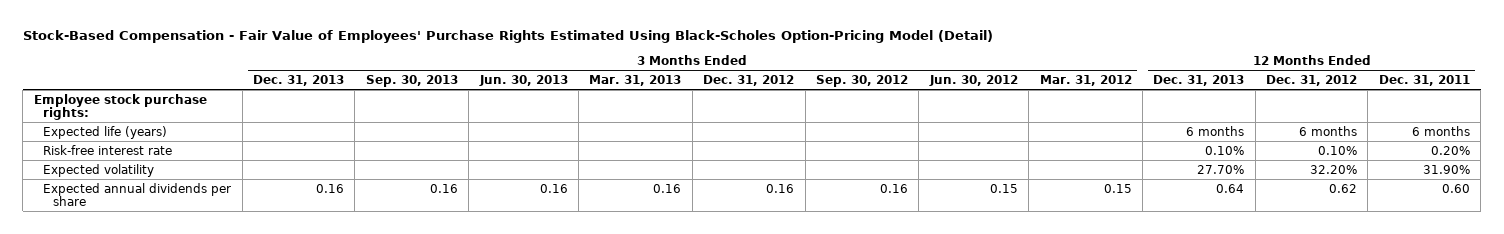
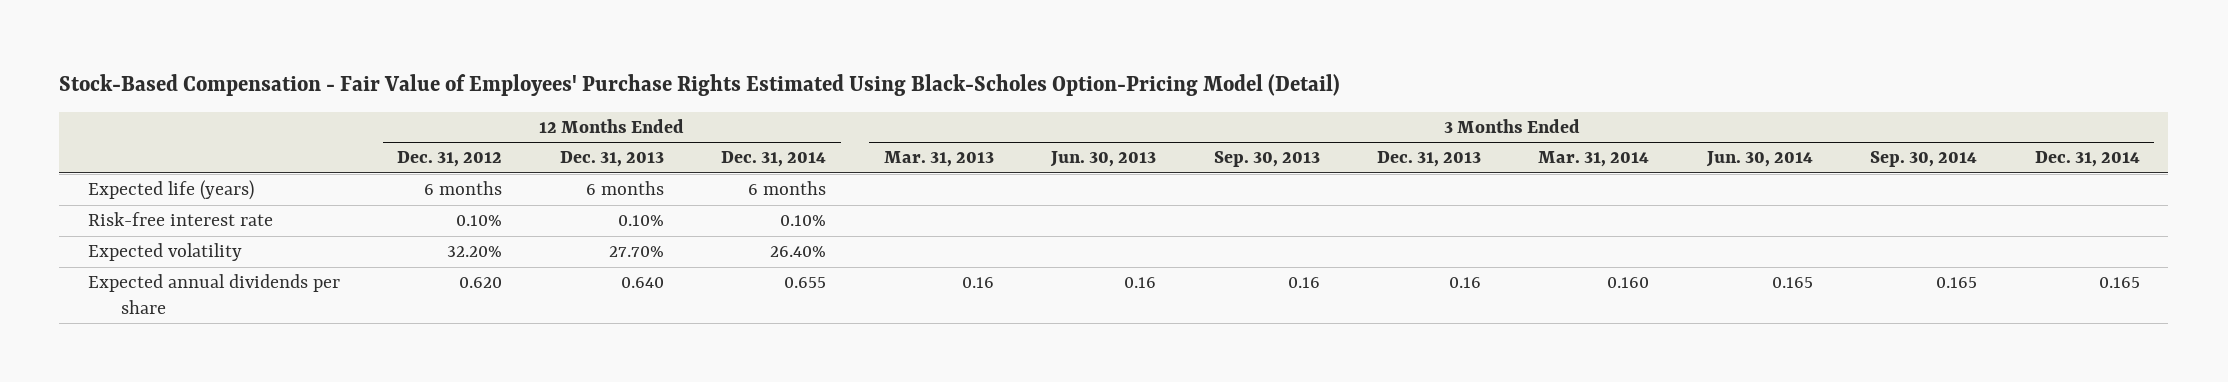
[703,74,795,86] Dec. 31, 2012 -> none
[815,74,908,87] Sep. 30, 2012 -> none
[928,74,1018,86] Jun. 30, 2012 -> none
[1039,74,1132,86] Mar. 31, 2012 -> none
[1378,74,1470,86] Dec. 31, 2011 -> none
none -> [721,151,827,168] Dec. 31, 2014
none -> [1538,151,1650,168] Mar. 31, 2014
none -> [1705,151,1813,168] Jun. 30, 2014
none -> [1870,151,1978,168] Sep. 30, 2014
none -> [2034,151,2140,168] Dec. 31, 2014
[33,93,207,120] Employee stock purchase rights: -> none
[1216,183,1245,193] 0.64 -> [620,277,664,289] 0.640
[1329,183,1358,193] 0.62 -> [459,277,503,289] 0.620

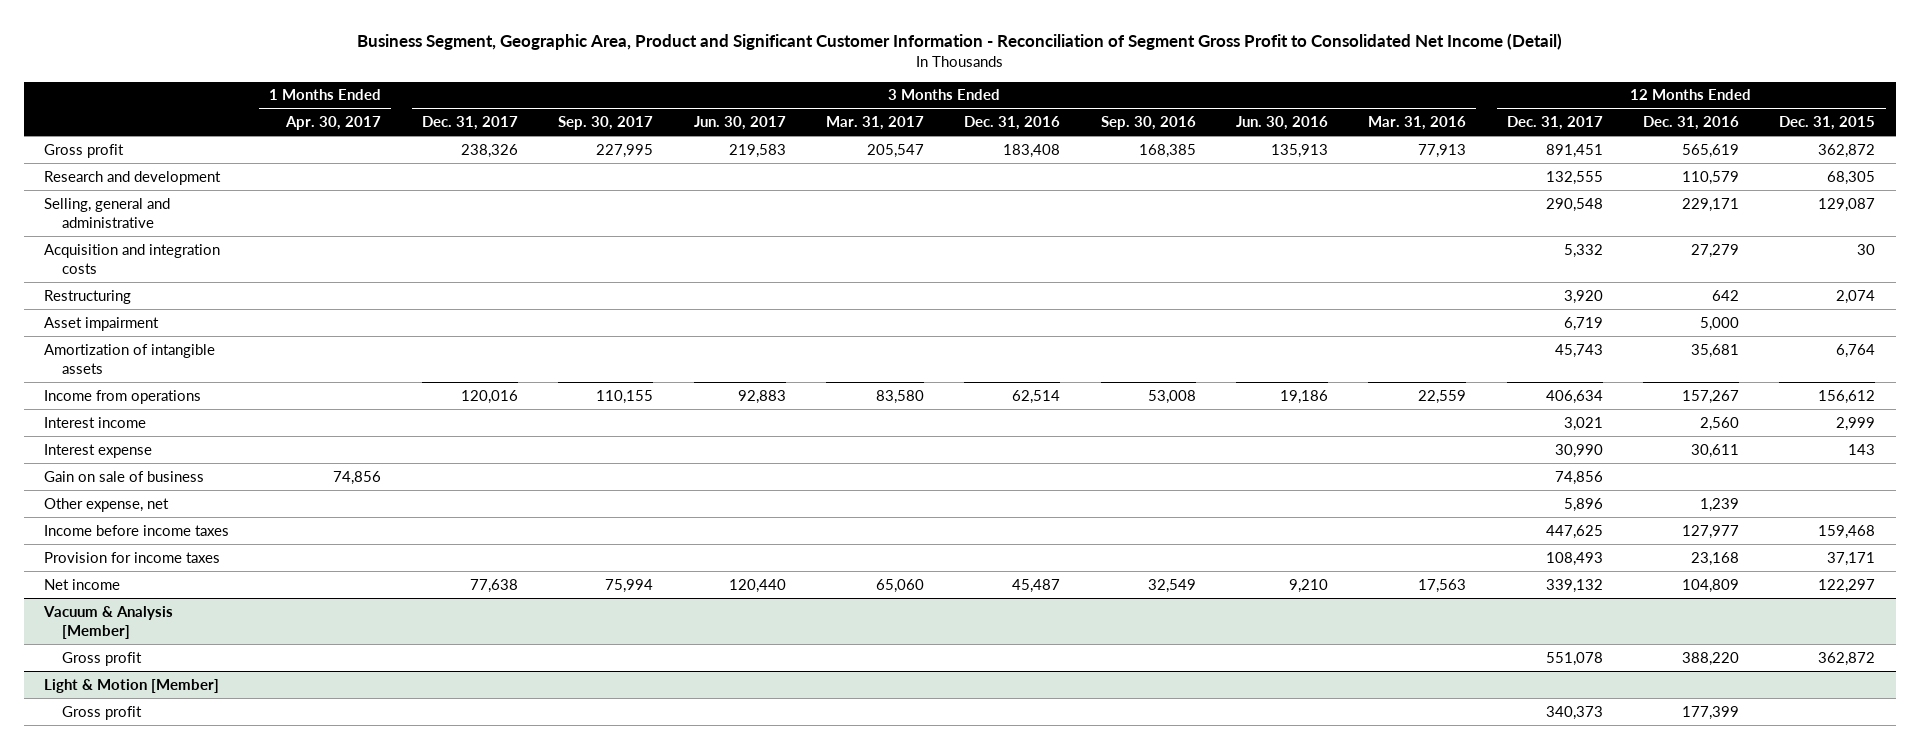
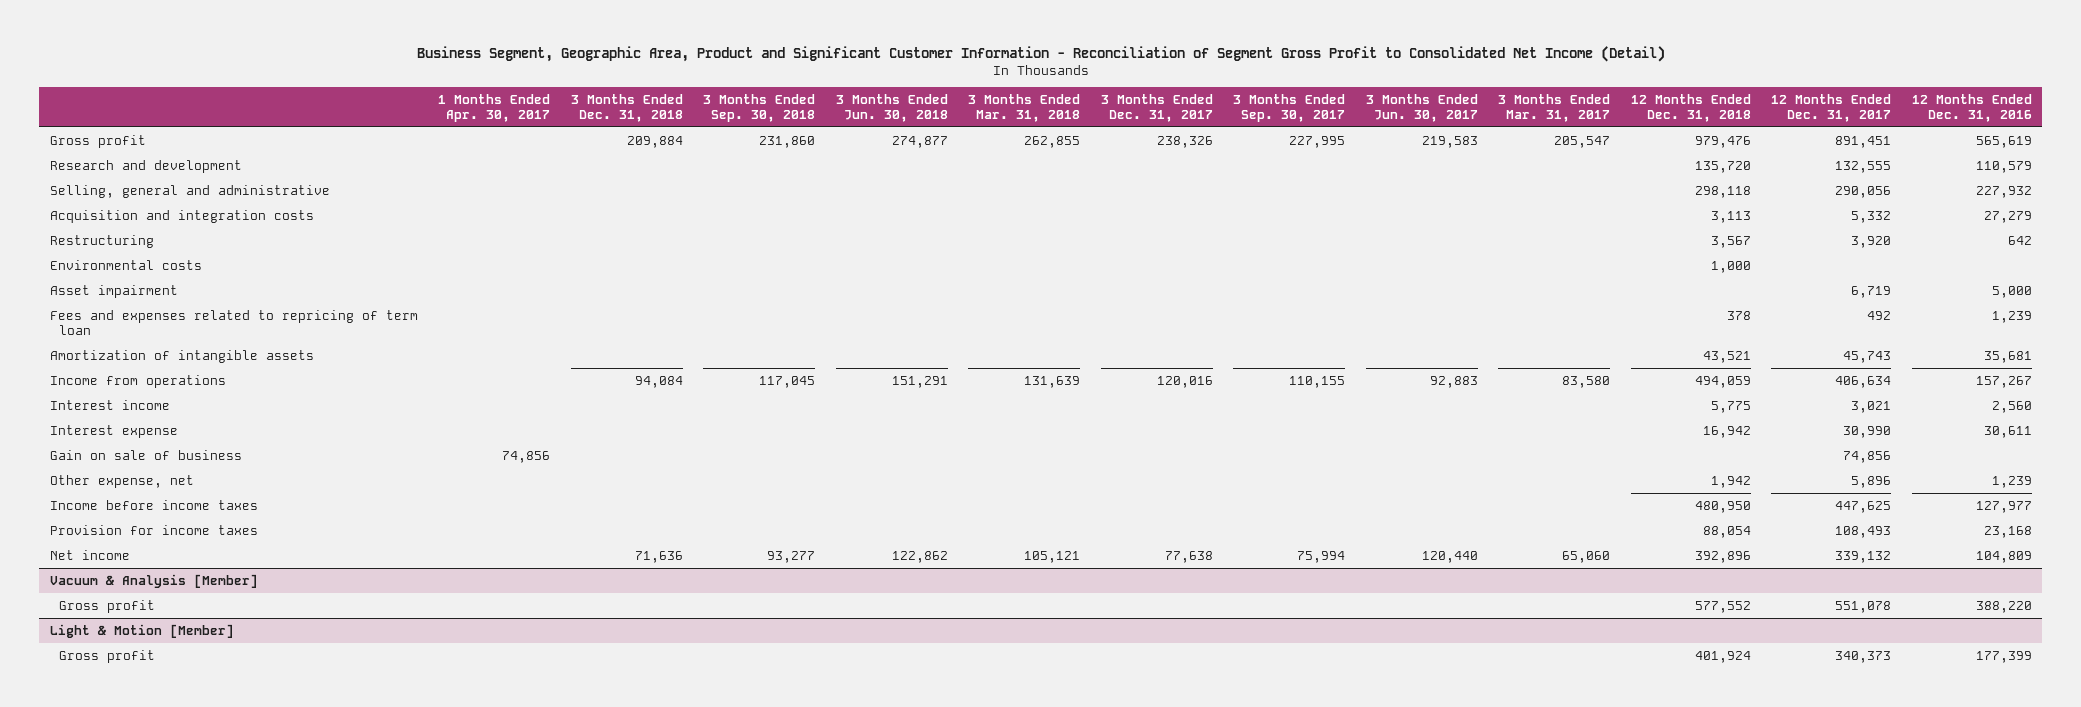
[964,116,1061,131] Dec. 31, 2016 -> none
[1100,116,1196,131] Sep. 30, 2016 -> none
[1235,116,1328,131] Jun. 30, 2016 -> none
[1368,116,1467,131] Mar. 31, 2016 -> none
[1779,116,1876,131] Dec. 31, 2015 -> none
none -> [570,94,683,122] 3 Months Ended Dec. 31, 2018
none -> [703,94,816,122] 3 Months Ended Sep. 30, 2018
none -> [835,94,948,122] 3 Months Ended Jun. 30, 2018
none -> [968,94,1081,122] 3 Months Ended Mar. 31, 2018
none -> [1630,94,1751,122] 12 Months Ended Dec. 31, 2018
[1545,197,1603,212] 290,548 -> [1835,185,1892,198] 290,056
[1682,197,1740,212] 229,171 -> [1975,185,2032,198] 227,932
none -> [49,259,202,270] Environmental costs
none -> [49,309,418,335] Fees and expenses related to repricing of term loan

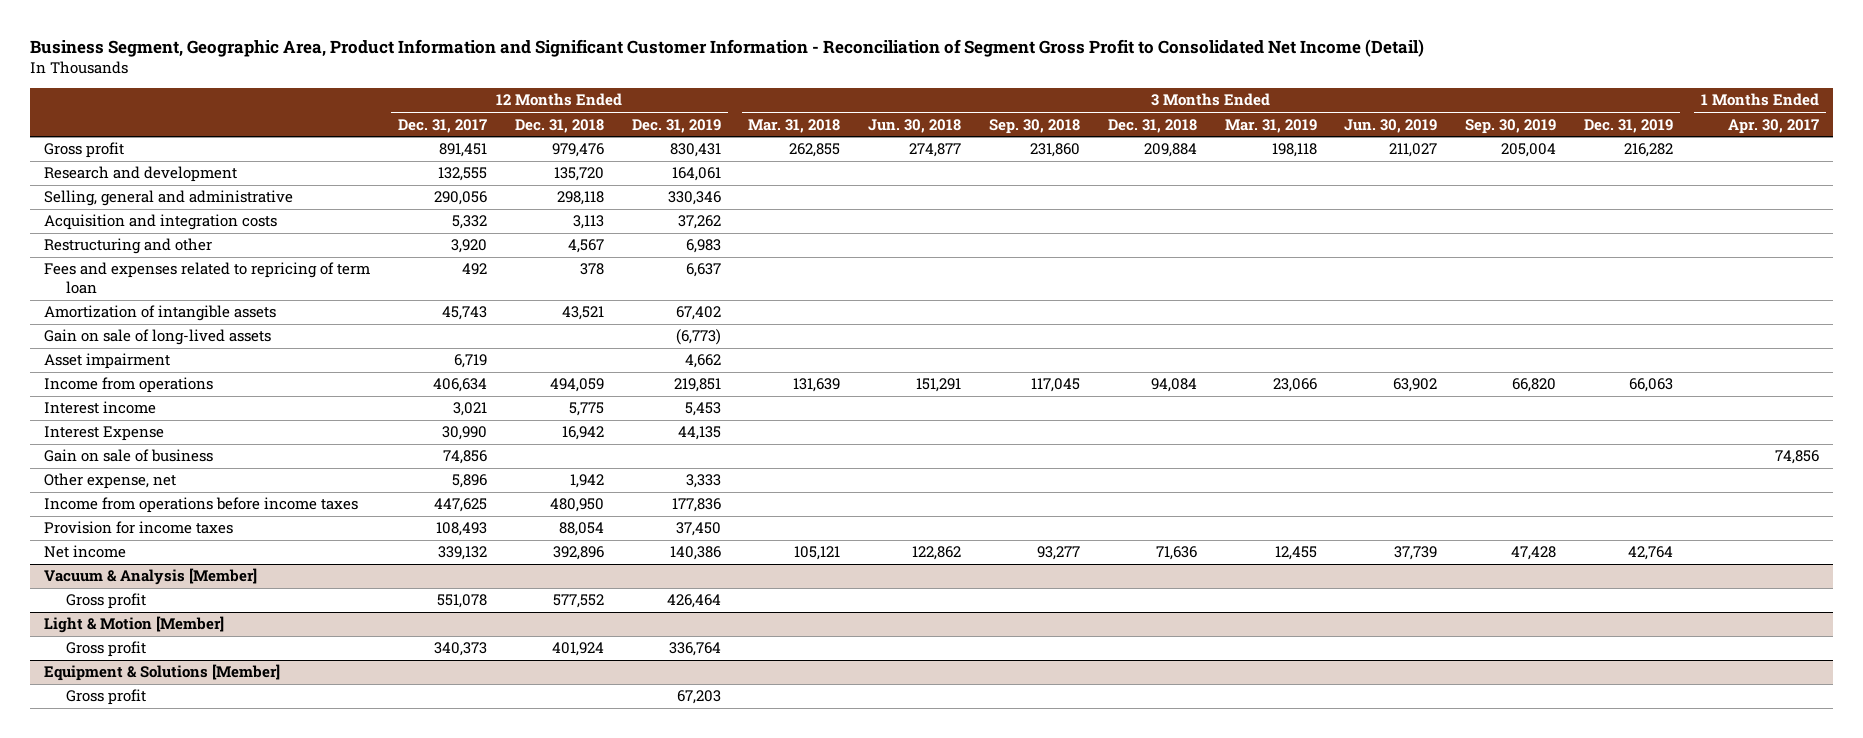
[416,46,1665,63] Business Segment, Geographic Area, Product and Significant Customer Information - Reconciliation of Segment Gross Profit to Consolidated Net Income (Detail) -> [30,39,1425,58] Business Segment, Geographic Area, Product Information and Significant Customer Information - Reconciliation of Segment Gross Profit to Consolidated Net Income (Detail)
[1100,94,1213,122] 3 Months Ended Dec. 31, 2017 -> none
[1233,94,1346,122] 3 Months Ended Sep. 30, 2017 -> none
[1365,94,1478,122] 3 Months Ended Jun. 30, 2017 -> none
[1498,94,1611,122] 3 Months Ended Mar. 31, 2017 -> none
[1911,94,2032,122] 12 Months Ended Dec. 31, 2016 -> none
none -> [631,118,721,133] Dec. 31, 2019
none -> [1224,118,1317,133] Mar. 31, 2019
none -> [1344,118,1438,133] Jun. 30, 2019
none -> [1465,118,1557,134] Sep. 30, 2019
none -> [1584,118,1674,133] Dec. 31, 2019
[49,234,154,248] Restructuring -> none
[49,259,202,270] Environmental costs -> none
none -> [44,238,213,255] Restructuring and other
none -> [44,329,272,346] Gain on sale of long-lived assets
[49,284,178,298] Asset impairment -> [44,353,171,370] Asset impairment
[49,424,178,438] Interest expense -> [44,426,165,442] Interest Expense
[49,499,258,510] Income before income taxes -> [44,497,359,514] Income from operations before income taxes
none -> [44,664,281,682] Equipment & Solutions [Member]
none -> [66,689,147,706] Gross profit

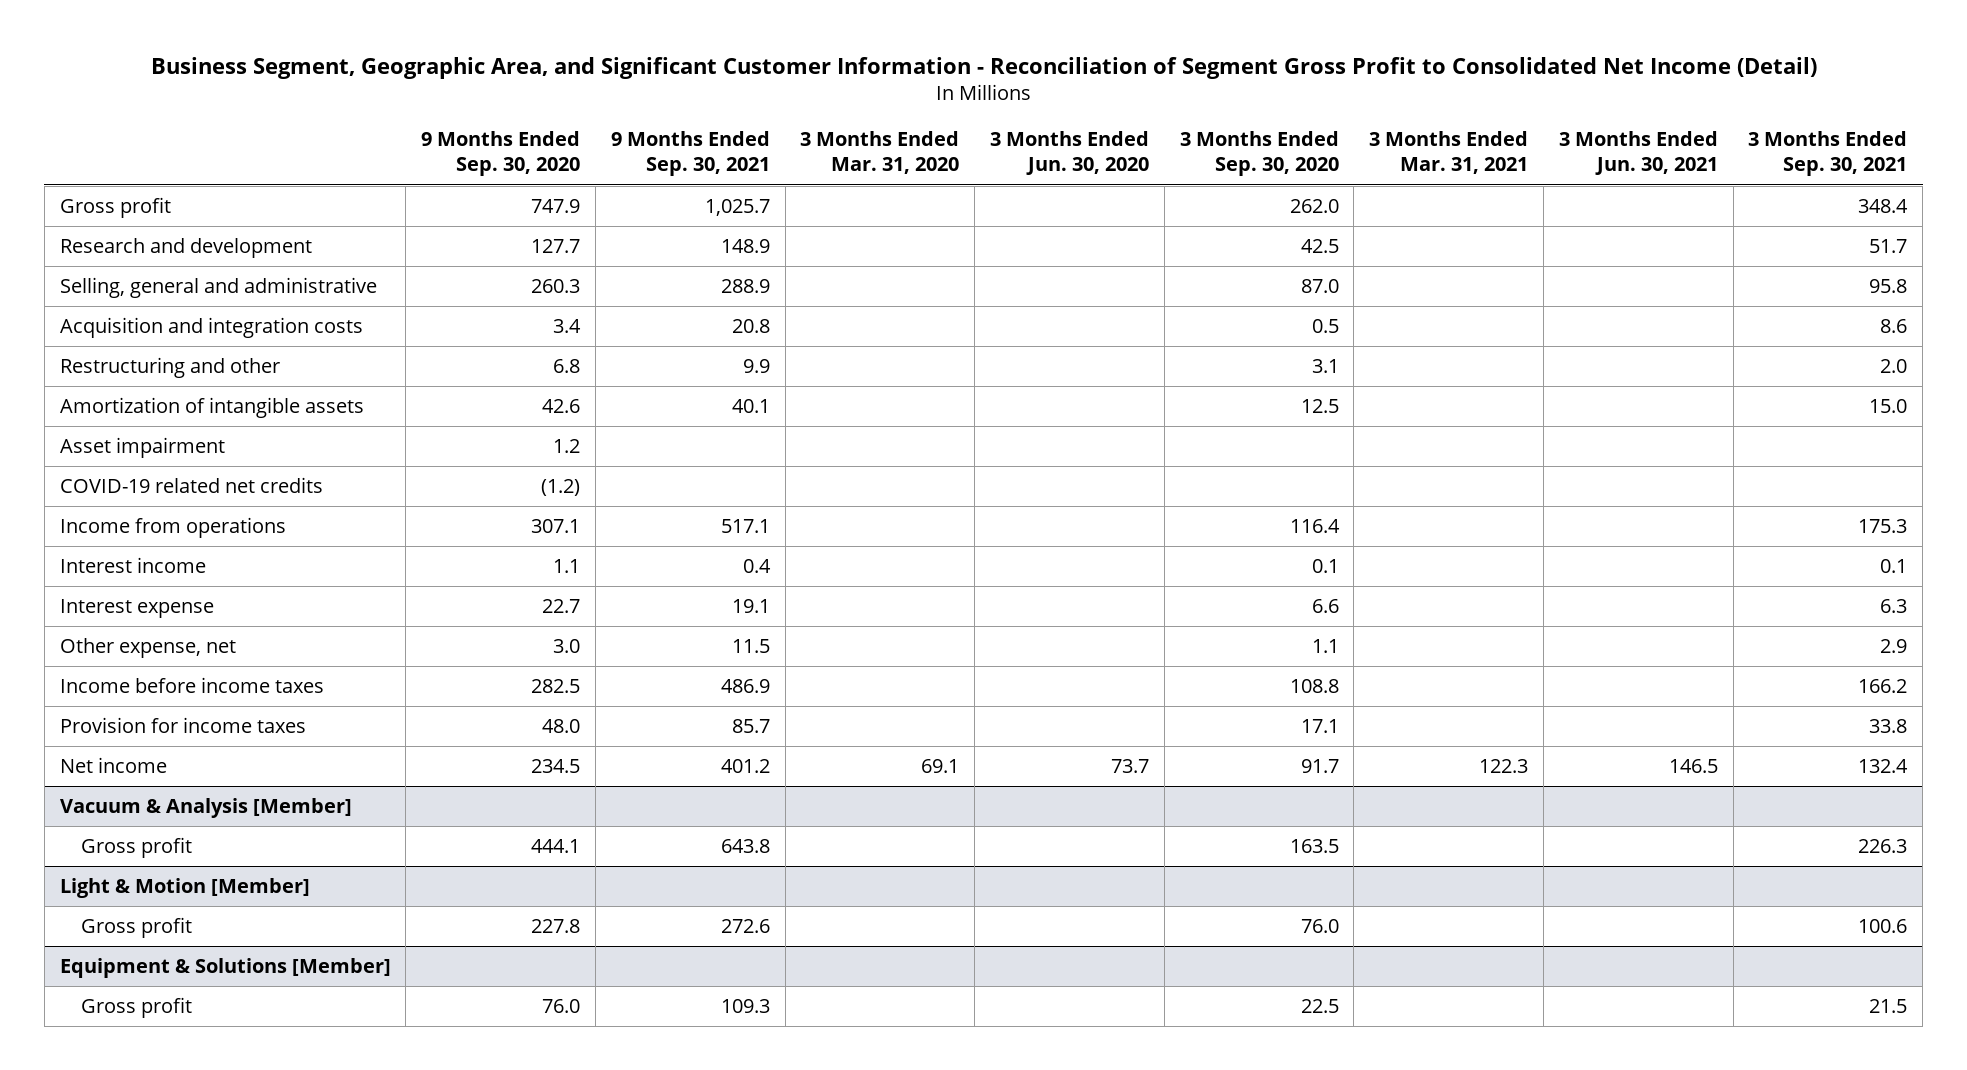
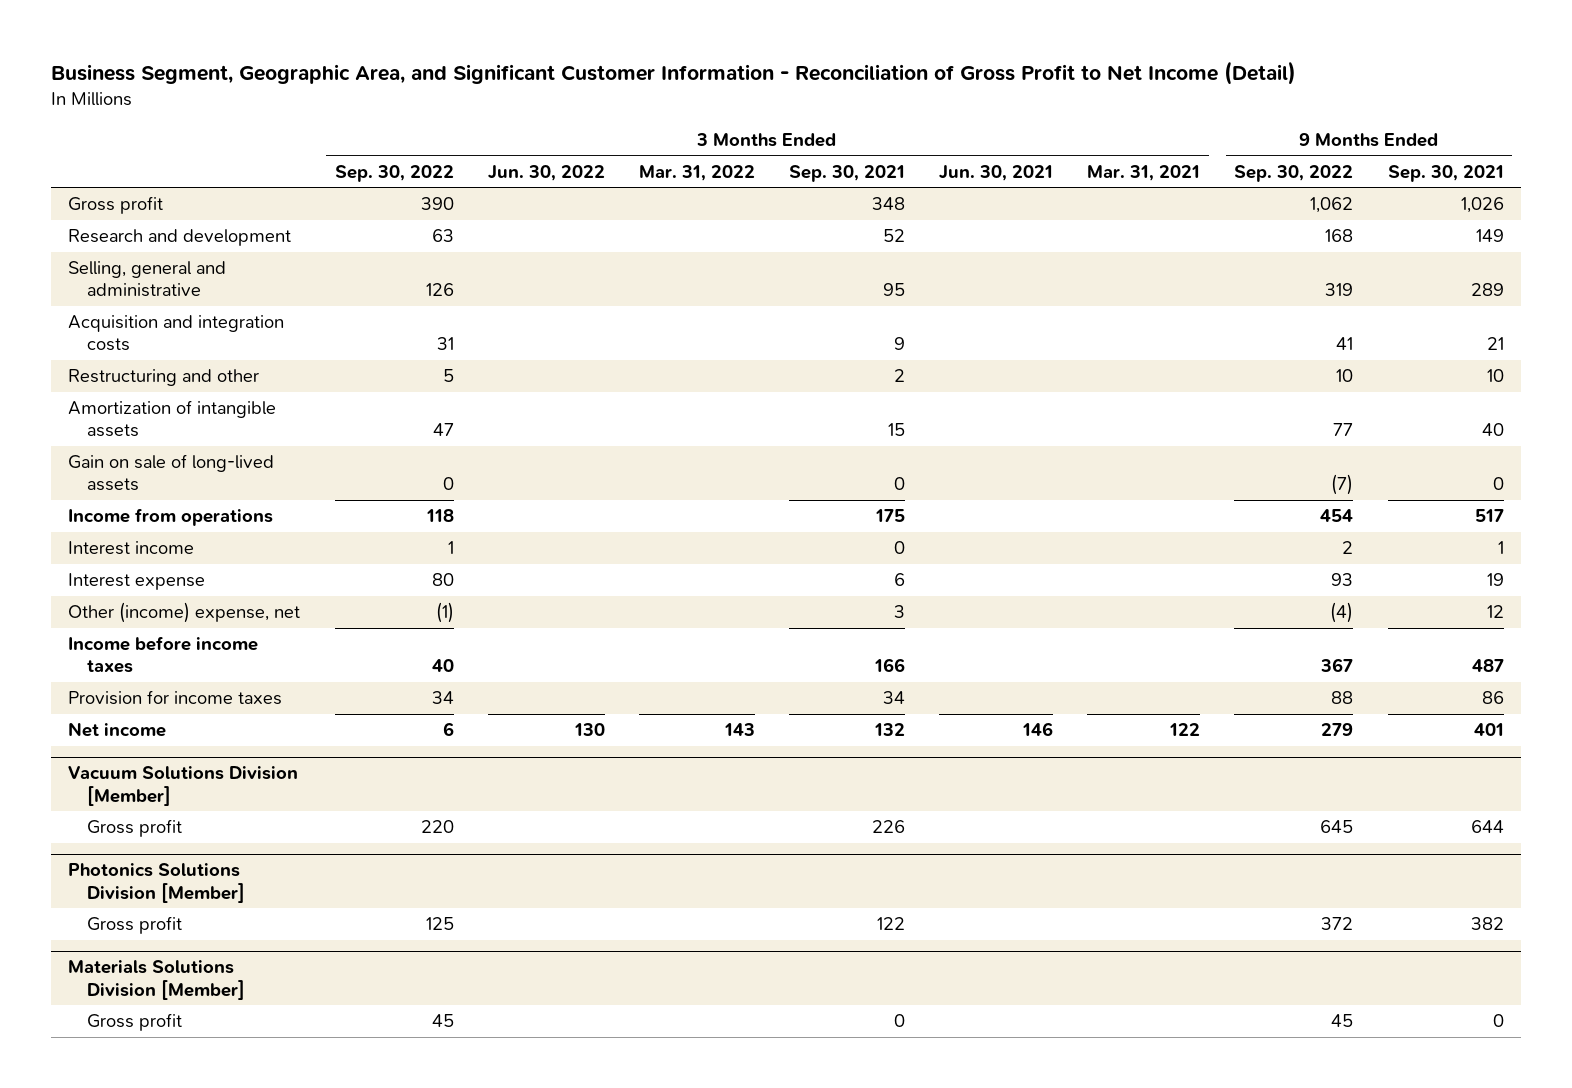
[150,57,1817,80] Business Segment, Geographic Area, and Significant Customer Information - Reconciliation of Segment Gross Profit to Consolidated Net Income (Detail) -> [51,60,1297,85] Business Segment, Geographic Area, and Significant Customer Information - Reconciliation of Gross Profit to Net Income (Detail)
[421,131,581,177] 9 Months Ended Sep. 30, 2020 -> none
[800,131,960,175] 3 Months Ended Mar. 31, 2020 -> none
[990,131,1150,176] 3 Months Ended Jun. 30, 2020 -> none
[1179,131,1339,177] 3 Months Ended Sep. 30, 2020 -> none
none -> [334,164,454,182] Sep. 30, 2022
none -> [487,164,605,181] Jun. 30, 2022
none -> [638,164,755,181] Mar. 31, 2022
none -> [1234,164,1354,182] Sep. 30, 2022
[59,436,225,458] Asset impairment -> none
[59,476,323,493] COVID-19 related net credits -> none
[59,797,352,818] Vacuum & Analysis [Member] -> none
[59,877,310,898] Light & Motion [Member] -> none
[59,957,391,978] Equipment & Solutions [Member] -> none
[704,198,770,216] 1,025.7 -> [1460,197,1504,214] 1,026
[1858,198,1909,213] 348.4 -> [871,197,905,211] 348
[720,238,770,253] 148.9 -> [1475,229,1504,243] 149
[1869,238,1908,253] 51.7 -> [882,229,905,243] 52
[720,278,770,293] 288.9 -> [1470,283,1504,297] 289
[1869,278,1908,293] 95.8 -> [882,283,905,297] 95
[731,318,770,333] 20.8 -> [1486,337,1504,351] 21
[1880,318,1908,333] 8.6 -> [893,337,905,351] 9
[742,358,770,373] 9.9 -> [1486,369,1504,383] 10
[1880,358,1908,373] 2.0 -> [893,369,905,383] 2
[731,398,770,413] 40.1 -> [1481,423,1504,437] 40
[1869,398,1908,413] 15.0 -> [887,423,905,437] 15
none -> [68,454,275,492] Gain on sale of long-lived assets
[720,518,770,533] 517.1 -> [1474,509,1504,523] 517
[1858,518,1908,533] 175.3 -> [874,509,905,523] 175
[742,558,771,573] 0.4 -> [1497,541,1504,555] 1
[1880,558,1908,573] 0.1 -> [893,541,905,555] 0
[731,598,770,613] 19.1 -> [1486,573,1504,587] 19
[1880,598,1908,613] 6.3 -> [893,573,905,587] 6
[59,637,236,658] Other expense, net -> [68,602,301,624] Other (income) expense, net
[731,638,770,653] 11.5 -> [1486,605,1504,619] 12
[1880,638,1908,653] 2.9 -> [893,605,905,619] 3
[720,678,770,693] 486.9 -> [1471,659,1504,673] 487
[1858,678,1908,693] 166.2 -> [873,658,905,673] 166
[731,718,770,733] 85.7 -> [1481,691,1504,705] 86
[1869,718,1908,733] 33.8 -> [882,691,905,705] 34
[720,758,770,773] 401.2 -> [1473,723,1504,737] 401
[1479,758,1529,773] 122.3 -> [1169,723,1201,737] 122
[1668,758,1718,773] 146.5 -> [1022,722,1054,737] 146
[1858,758,1909,773] 132.4 -> [873,723,905,737] 132
none -> [68,766,299,806] Vacuum Solutions Division [Member]
[720,838,770,853] 643.8 -> [1470,820,1504,834] 644
[1858,838,1908,853] 226.3 -> [871,820,905,834] 226
none -> [68,863,246,903] Photonics Solutions Division [Member]
[720,918,770,933] 272.6 -> [1470,917,1504,931] 382
[1858,918,1908,933] 100.6 -> [876,917,905,931] 122
none -> [68,960,246,1000] Materials Solutions Division [Member]
[720,998,770,1013] 109.3 -> [1492,1014,1504,1028] 0
[1869,998,1908,1013] 21.5 -> [893,1014,905,1028] 0

